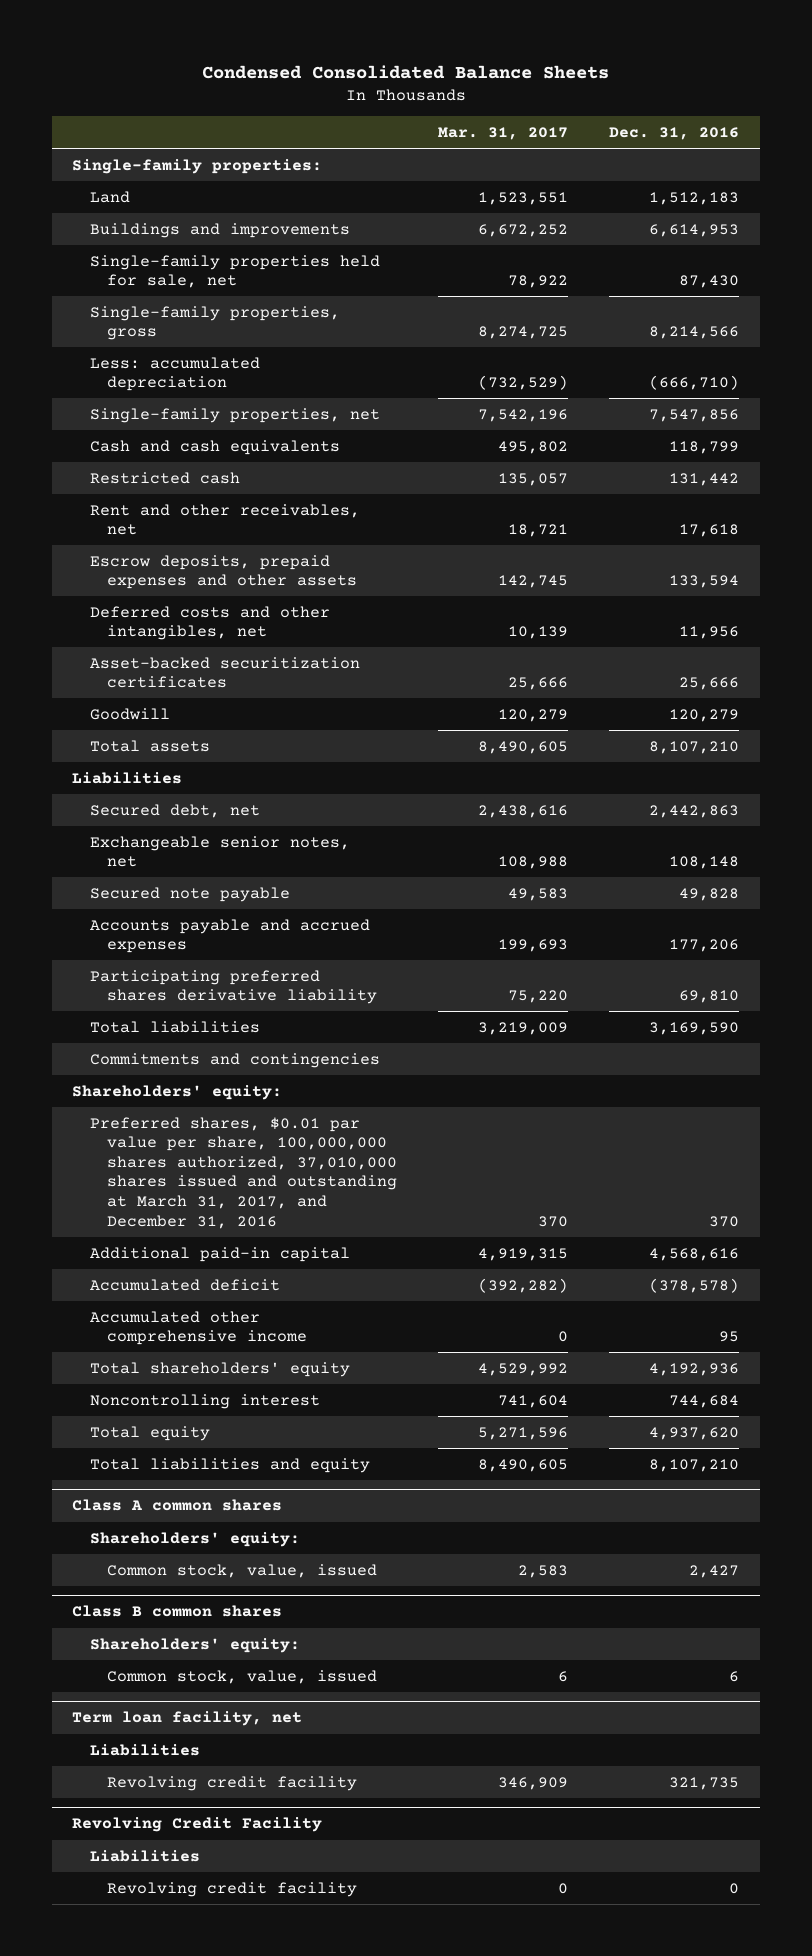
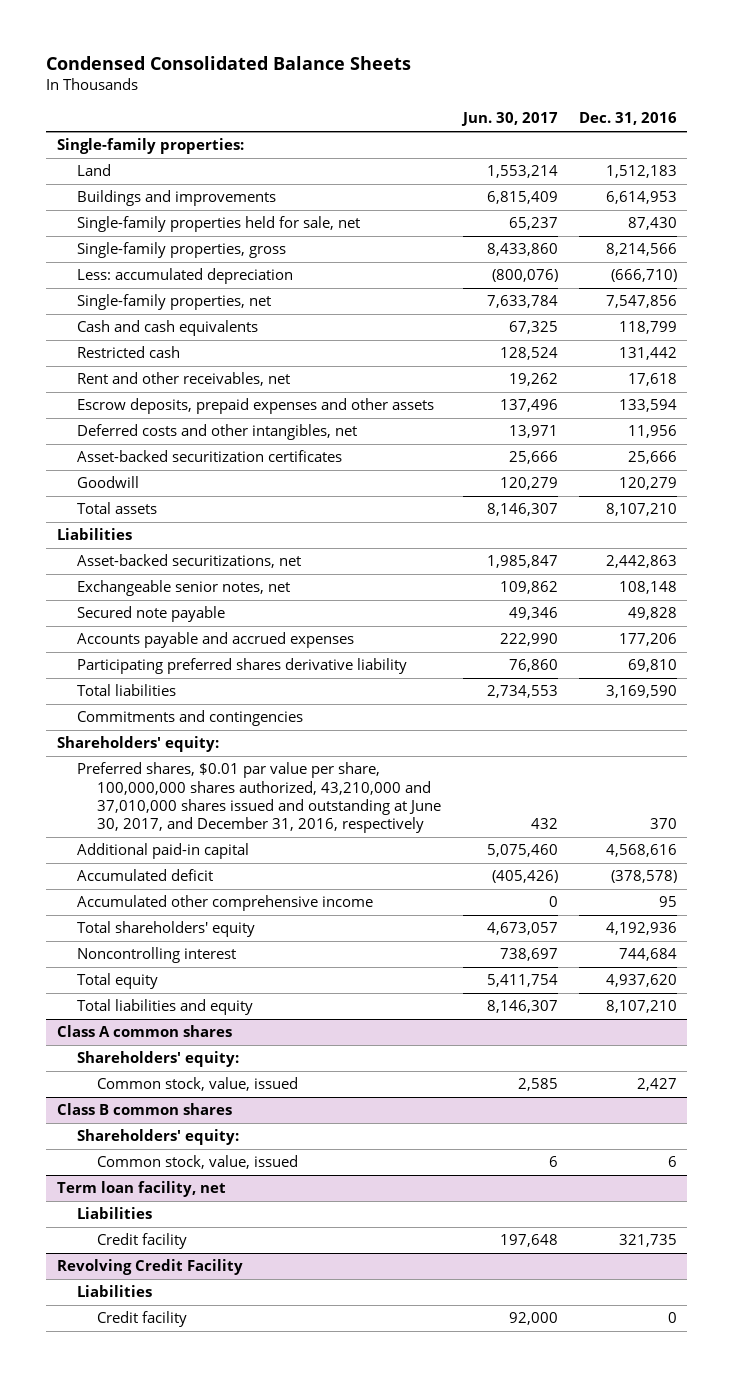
[438,127,569,141] Mar. 31, 2017 -> none
none -> [460,112,558,127] Jun. 30, 2017
[89,803,260,818] Secured debt, net -> [77,554,302,569] Asset-backed securitizations, net
[89,1116,398,1229] Preferred shares, $0.01 par value per share, 100,000,000 shares authorized, 37,010,000 shares issued and outstanding at March 31, 2017, and December 31, 2016 -> [77,762,442,834] Preferred shares, $0.01 par value per share, 100,000,000 shares authorized, 43,210,000 and 37,010,000 shares issued and outstanding at June 30, 2017, and December 31, 2016, respectively
[107,1775,358,1791] Revolving credit facility -> [97,1233,188,1250] Credit facility
[107,1881,358,1897] Revolving credit facility -> [97,1311,188,1328] Credit facility

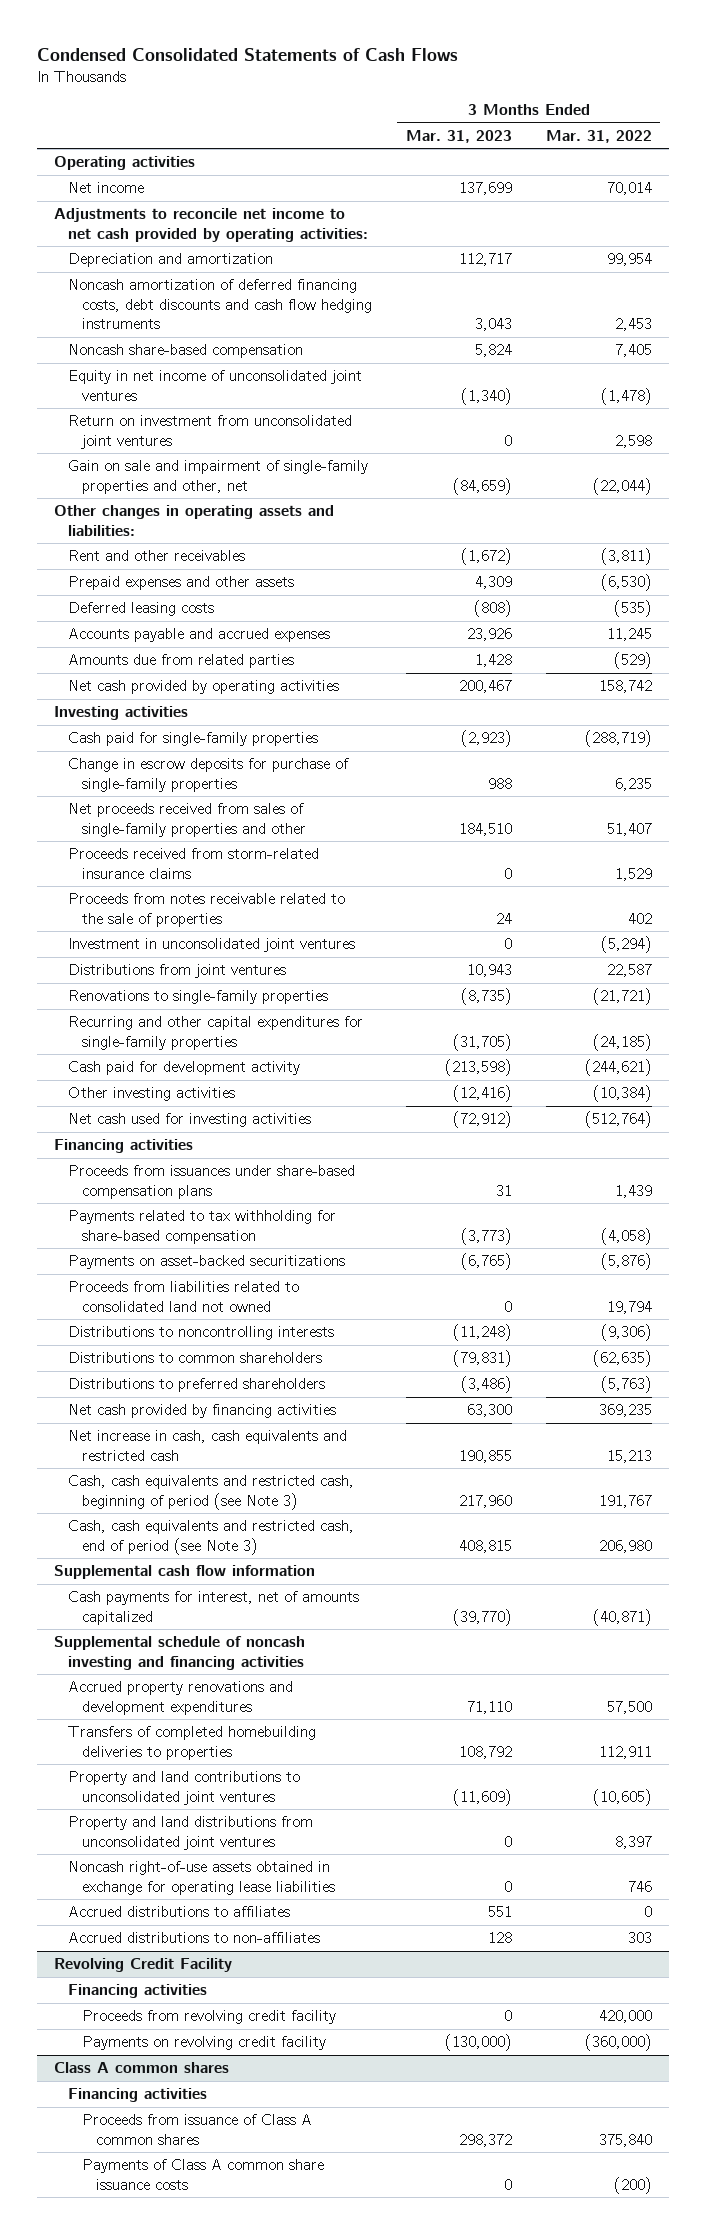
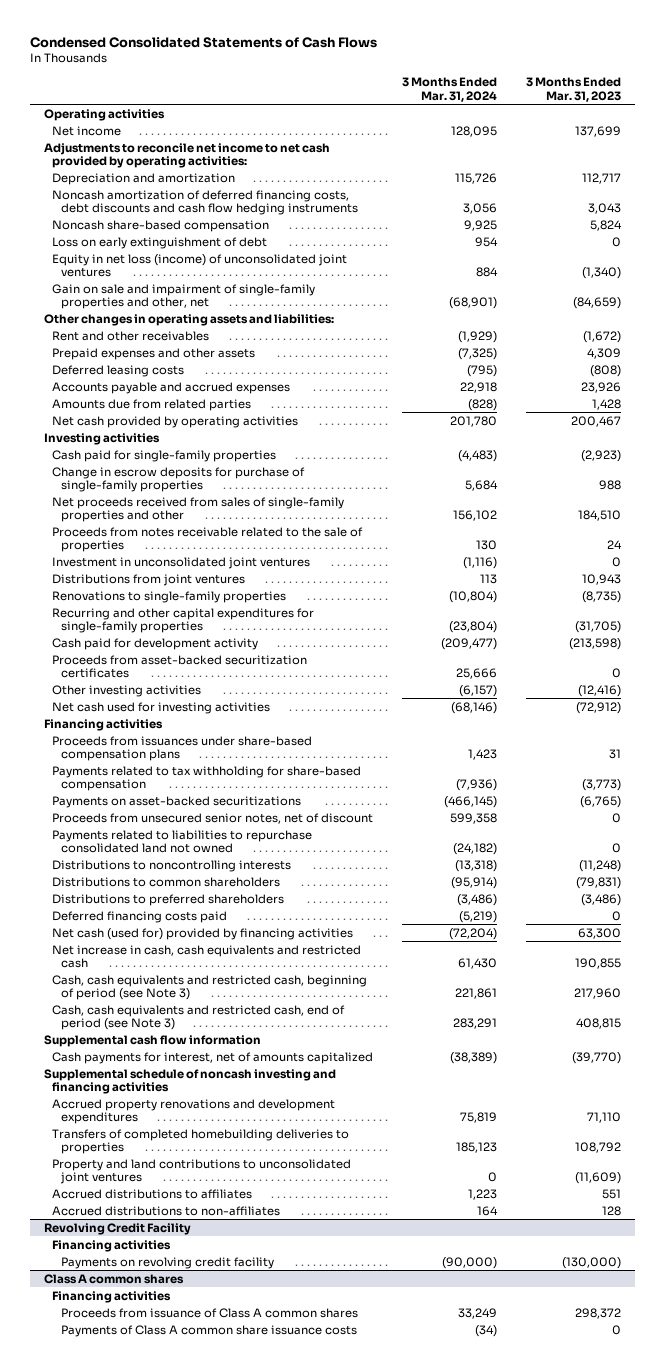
[545,129,652,143] Mar. 31, 2022 -> none
none -> [402,77,498,102] 3 Months Ended Mar. 31, 2024
[68,415,353,449] Return on investment from unconsolidated joint ventures -> none
none -> [52,236,268,249] Loss on early extinguishment of debt
[68,370,363,401] Equity in net income of unconsolidated joint ventures -> [52,253,348,278] Equity in net loss (income) of unconsolidated joint ventures
[68,848,320,879] Proceeds received from storm-related insurance claims -> none
none -> [52,654,308,679] Proceeds from asset-backed securitization certificates
none -> [52,812,374,824] Proceeds from unsecured senior notes, net of discount
[68,1281,300,1312] Proceeds from liabilities related to consolidated land not owned -> [52,829,313,854] Payments related to liabilities to repurchase consolidated land not owned
none -> [52,910,228,923] Deferred financing costs paid
[68,1404,337,1419] Net cash provided by financing activities -> [52,927,354,940] Net cash (used for) provided by financing activities
[68,1816,314,1850] Property and land distributions from unconsolidated joint ventures -> none
[68,1861,335,1895] Noncash right-of-use assets obtained in exchange for operating lease liabilities -> none
[81,2010,336,2025] Proceeds from revolving credit facility -> none

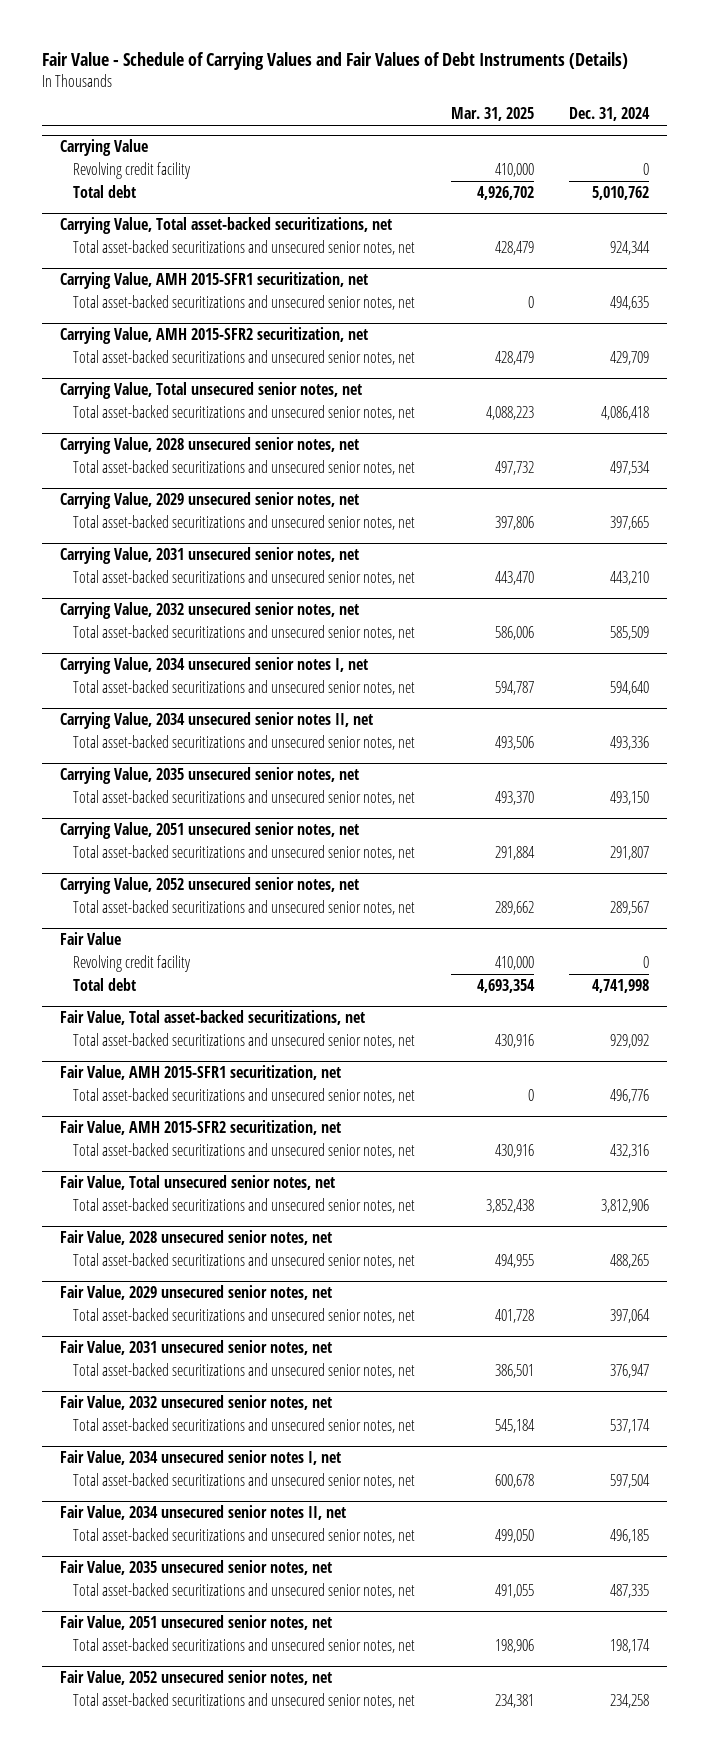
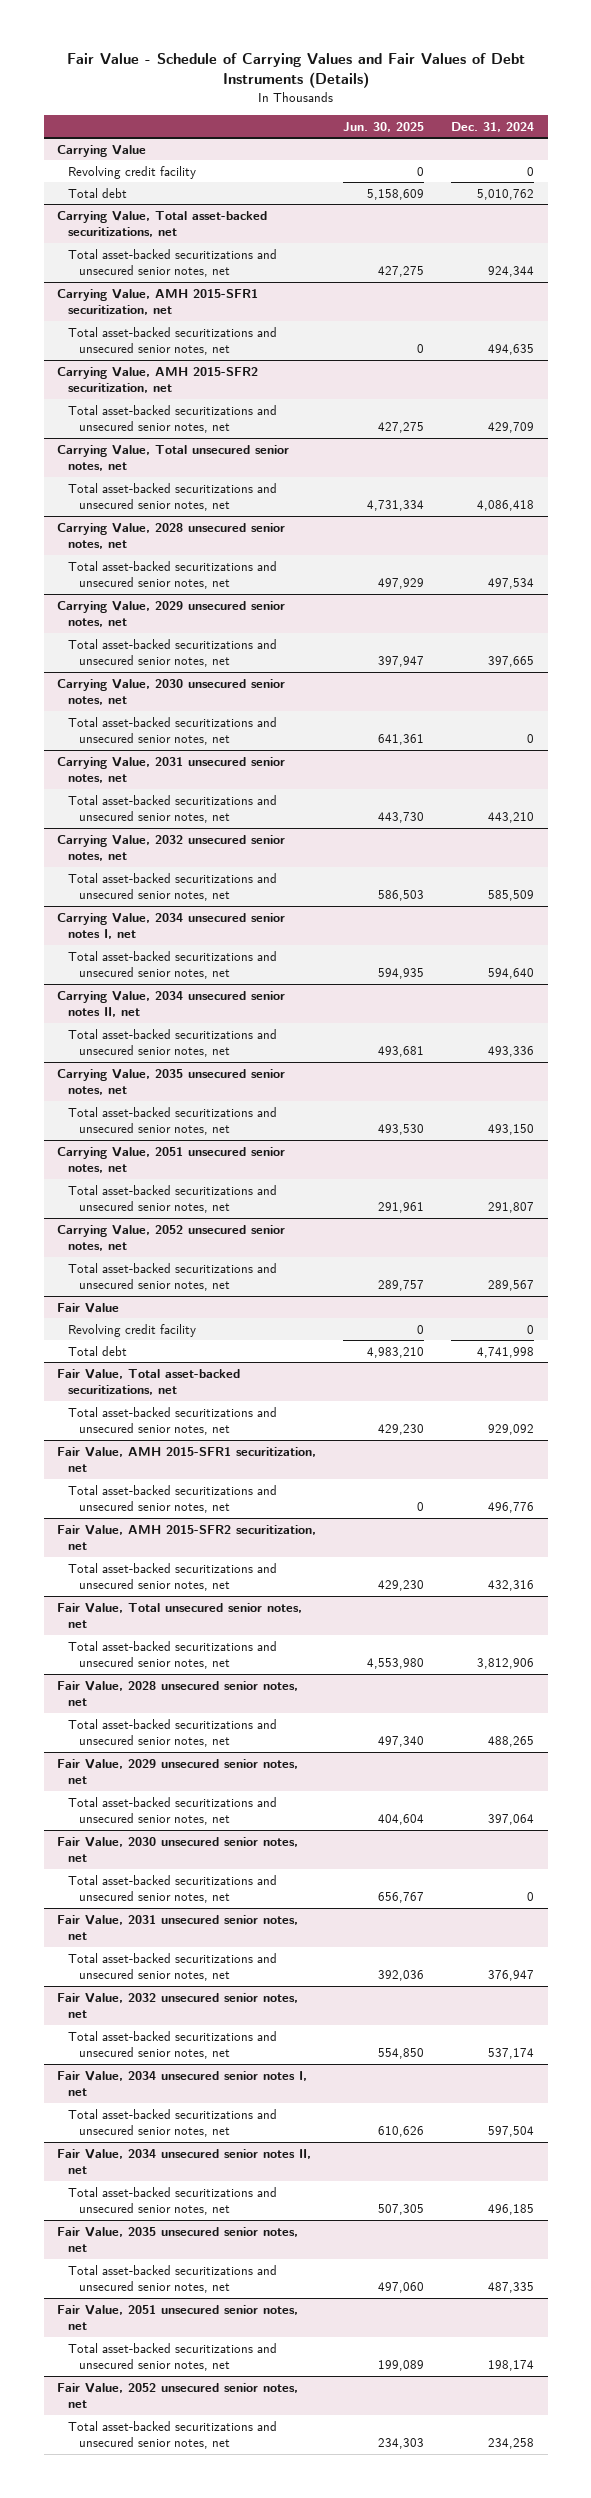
[450,107,534,122] Mar. 31, 2025 -> none
none -> [343,121,425,132] Jun. 30, 2025
none -> [57,678,286,706] Carrying Value, 2030 unsecured senior notes, net
none -> [68,716,278,746] Total asset-backed securitizations and unsecured senior notes, net
none -> [57,1836,299,1863] Fair Value, 2030 unsecured senior notes, net
none -> [68,1874,278,1904] Total asset-backed securitizations and unsecured senior notes, net

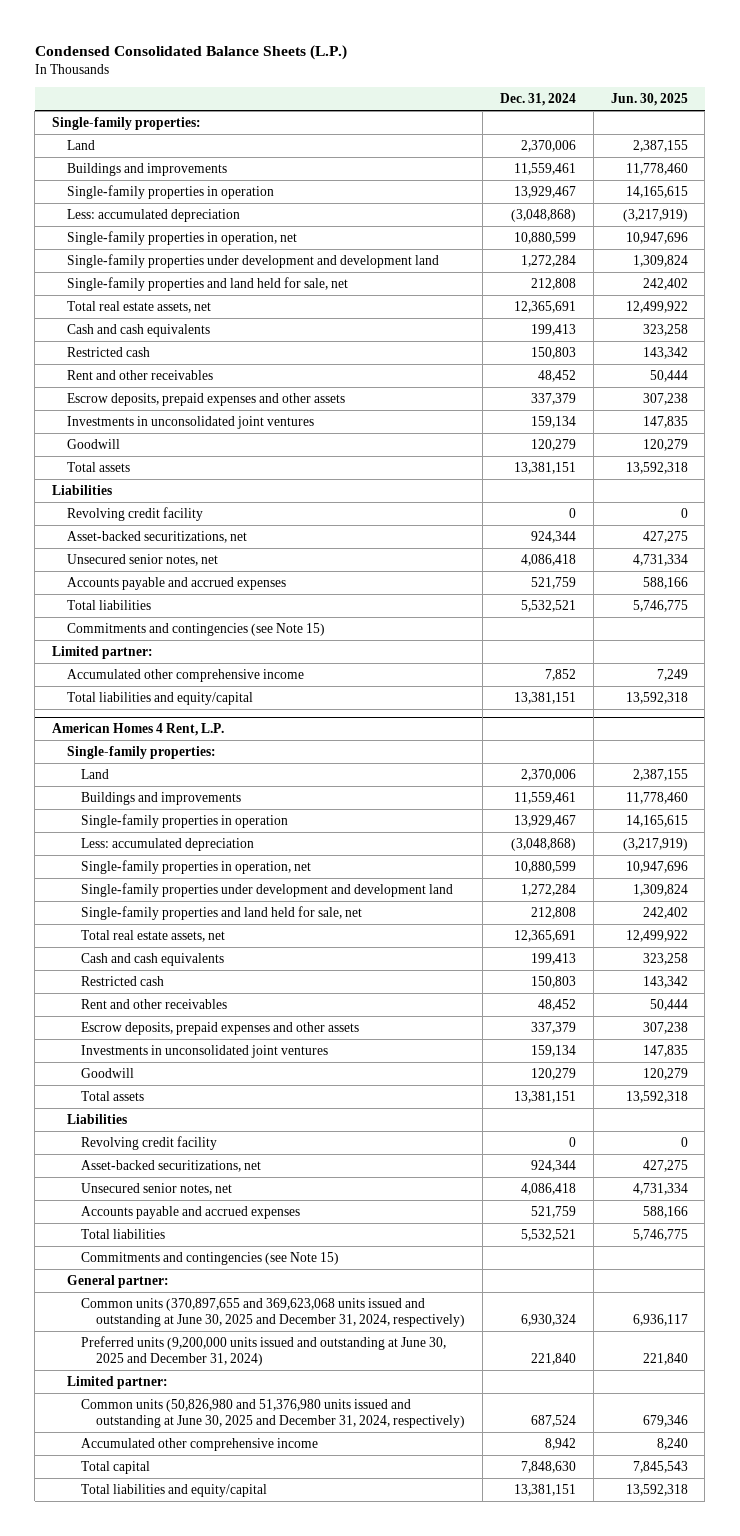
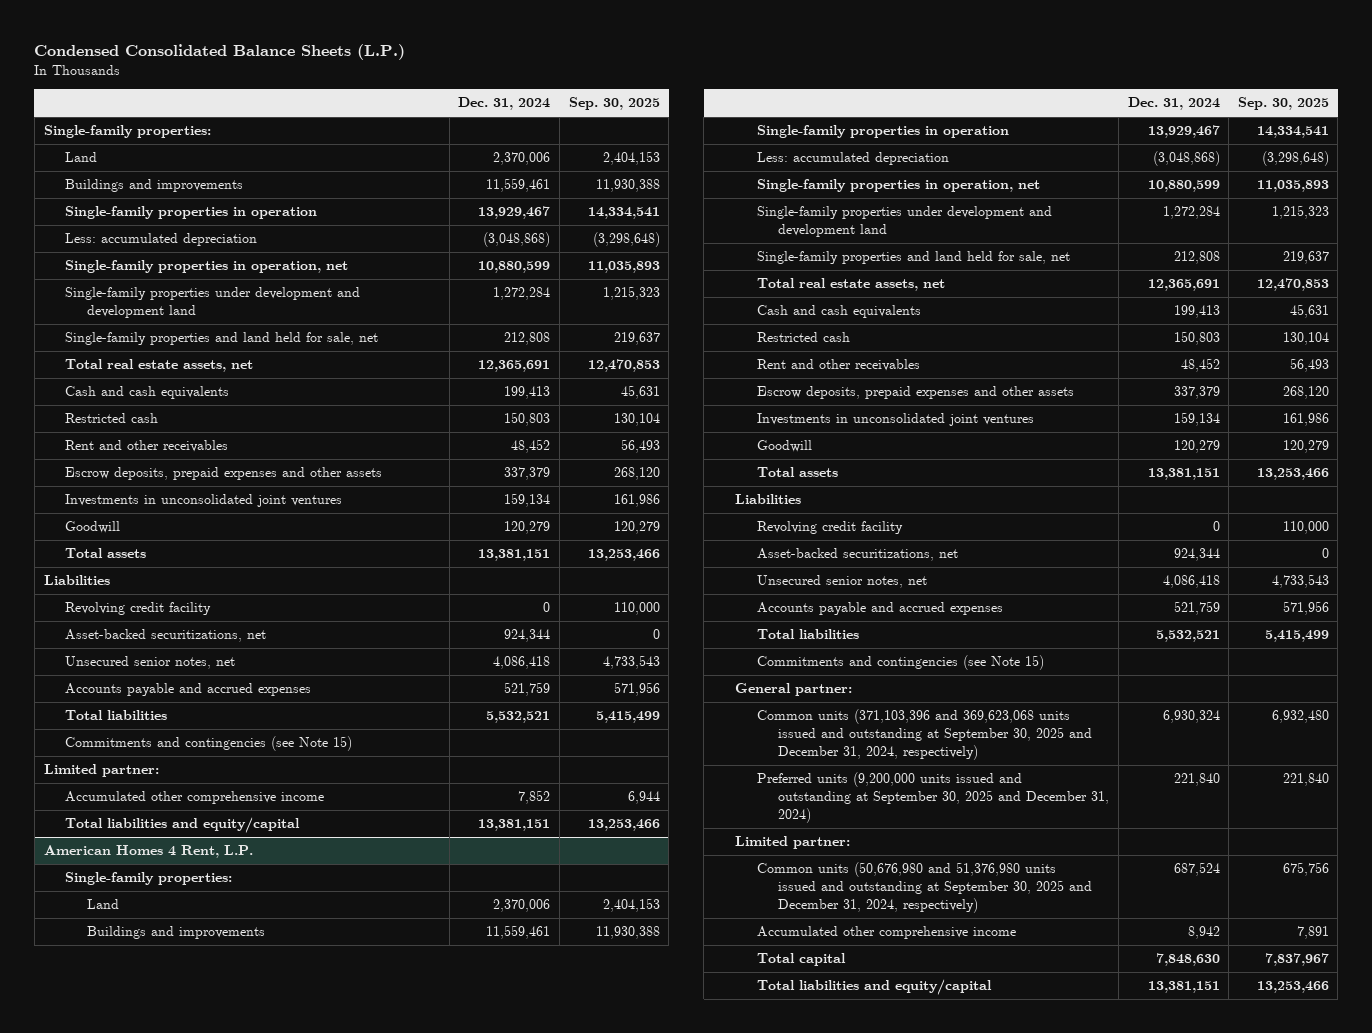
[610,93,688,107] Jun. 30, 2025 -> none
none -> [568,97,660,111] Sep. 30, 2025
[81,1297,466,1328] Common units (370,897,655 and 369,623,068 units issued and outstanding at June 30, 2025 and December 31, 2024, respectively) -> [756,709,1093,760] Common units (371,103,396 and 369,623,068 units issued and outstanding at September 30, 2025 and December 31, 2024, respectively)
[81,1335,447,1367] Preferred units (9,200,000 units issued and outstanding at June 30, 2025 and December 31, 2024) -> [756,772,1110,823] Preferred units (9,200,000 units issued and outstanding at September 30, 2025 and December 31, 2024)
[81,1398,466,1429] Common units (50,826,980 and 51,376,980 units issued and outstanding at June 30, 2025 and December 31, 2024, respectively) -> [756,862,1093,913] Common units (50,676,980 and 51,376,980 units issued and outstanding at September 30, 2025 and December 31, 2024, respectively)

